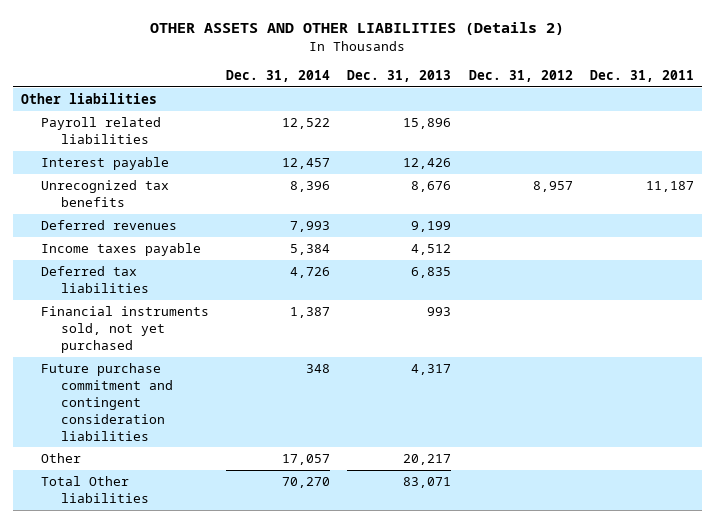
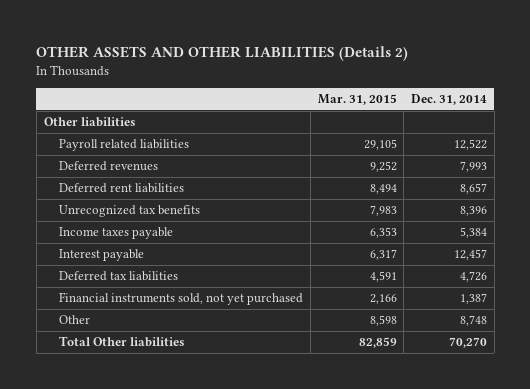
[347,69,452,82] Dec. 31, 2013 -> none
[468,69,573,82] Dec. 31, 2012 -> none
[589,69,694,82] Dec. 31, 2011 -> none
none -> [317,94,397,106] Mar. 31, 2015
none -> [59,183,185,194] Deferred rent liabilities
[41,180,170,208] Unrecognized tax benefits -> [59,205,201,218] Unrecognized tax benefits
[41,157,170,171] Interest payable -> [59,249,145,262] Interest payable
[41,363,174,441] Future purchase commitment and contingent consideration liabilities -> none
[282,454,331,466] 17,057 -> [459,315,487,327] 8,748

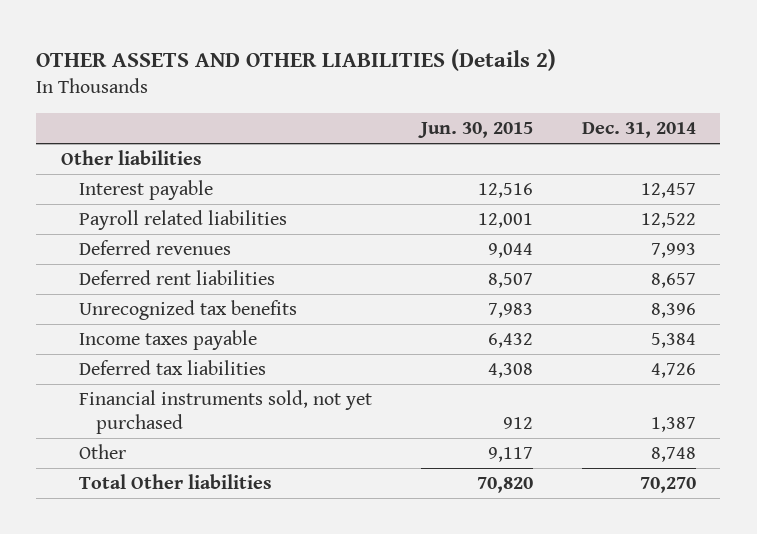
[317,94,397,106] Mar. 31, 2015 -> none
none -> [417,122,533,139] Jun. 30, 2015
[59,249,145,262] Interest payable -> [78,180,213,201] Interest payable

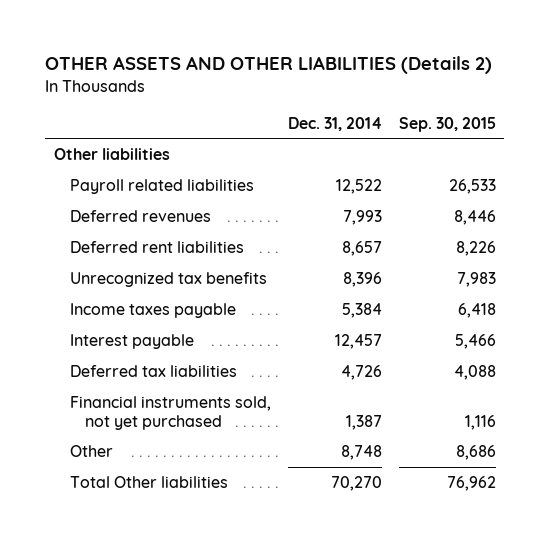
[417,122,533,139] Jun. 30, 2015 -> none
none -> [398,116,496,132] Sep. 30, 2015
[78,180,213,201] Interest payable -> [69,333,194,349] Interest payable

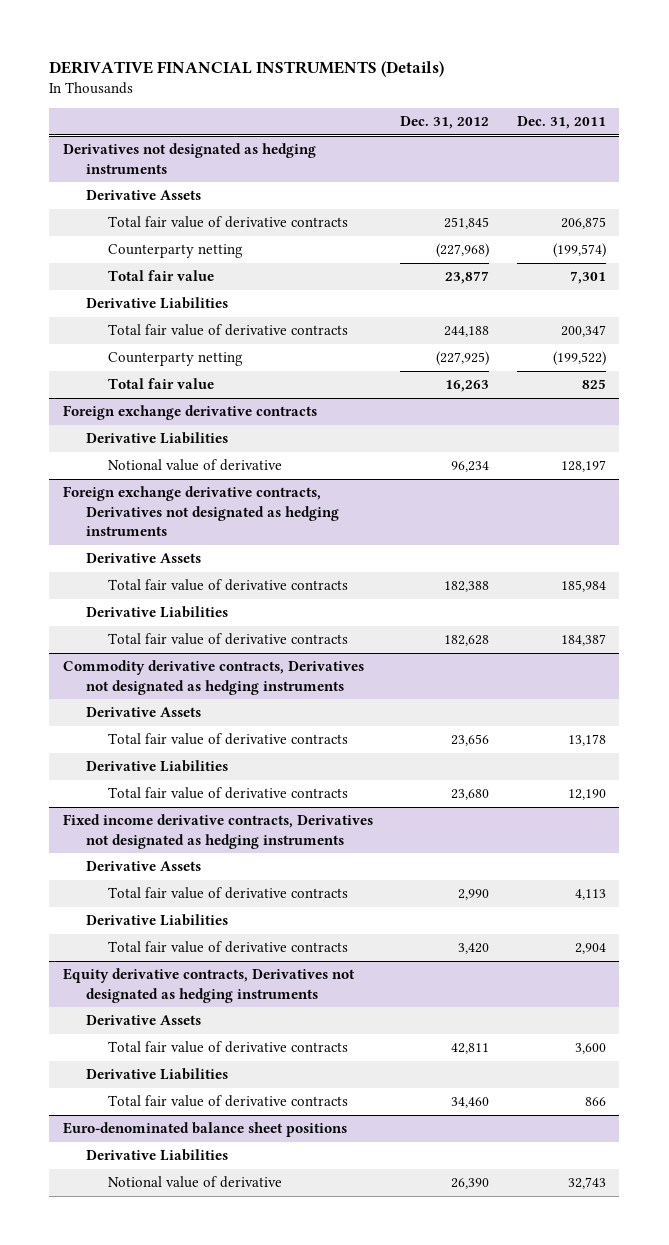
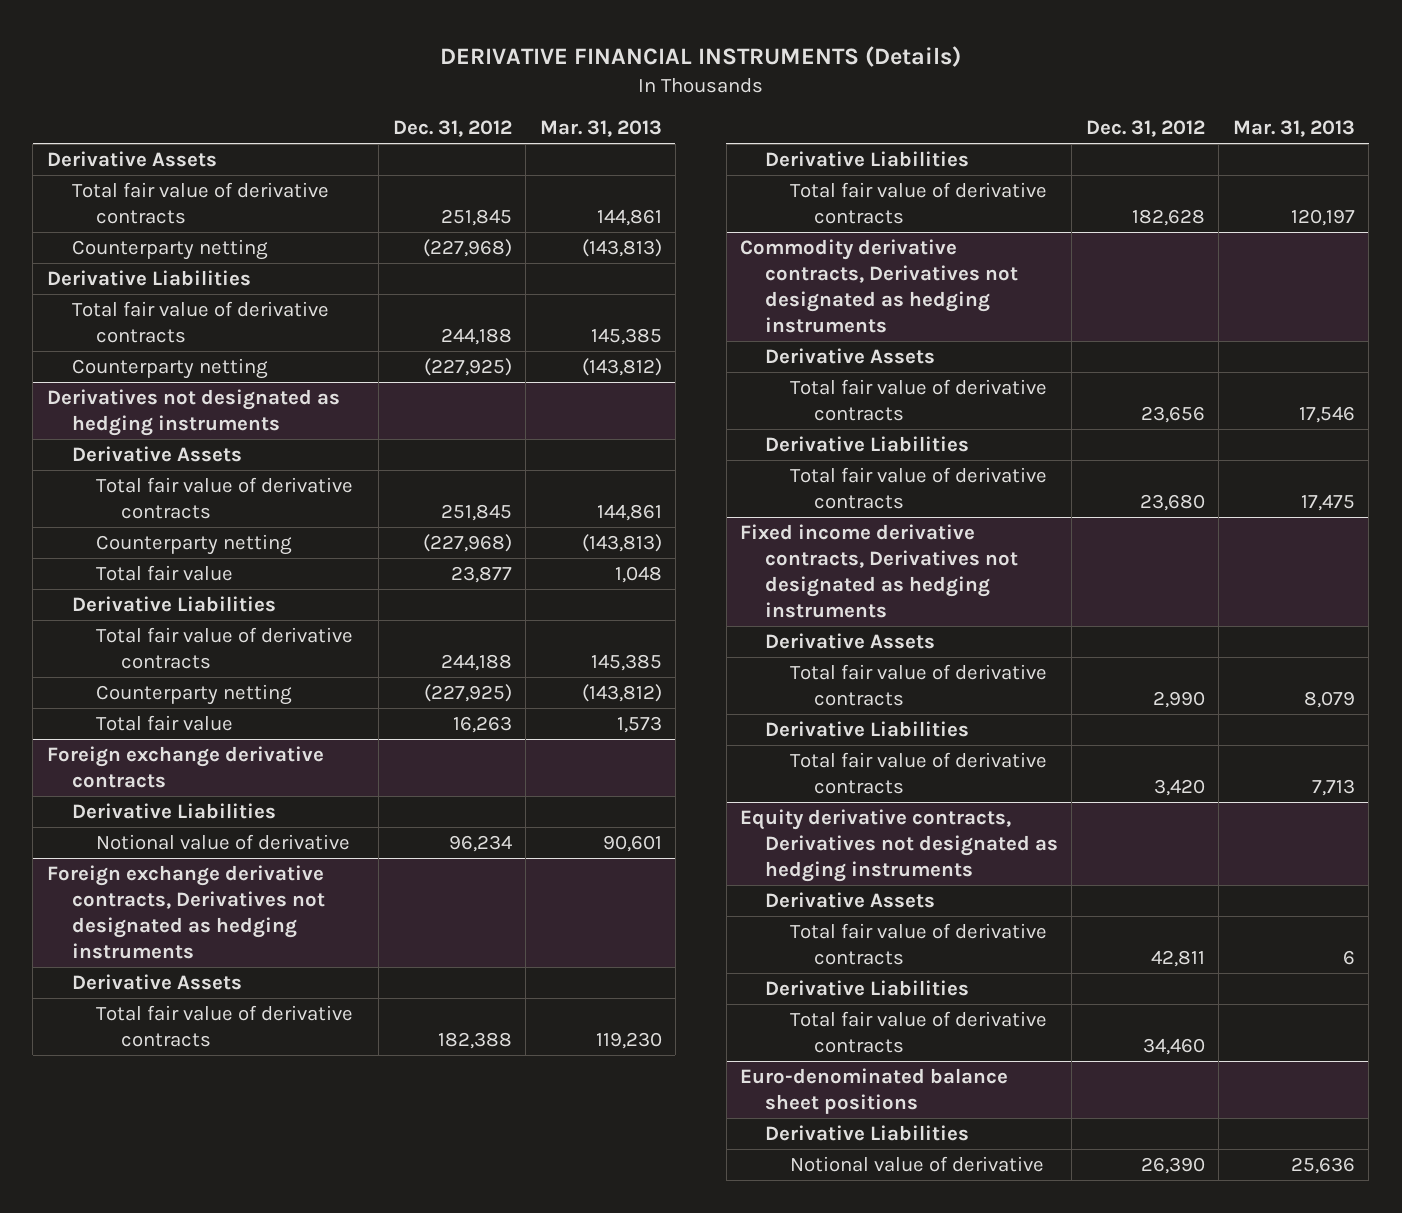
[516,116,606,130] Dec. 31, 2011 -> none
none -> [539,120,662,138] Mar. 31, 2013
none -> [46,150,217,167] Derivative Assets
none -> [71,181,329,224] Total fair value of derivative contracts
none -> [71,238,268,260] Counterparty netting
none -> [46,269,251,286] Derivative Liabilities
none -> [71,300,329,343] Total fair value of derivative contracts
none -> [71,357,268,379] Counterparty netting

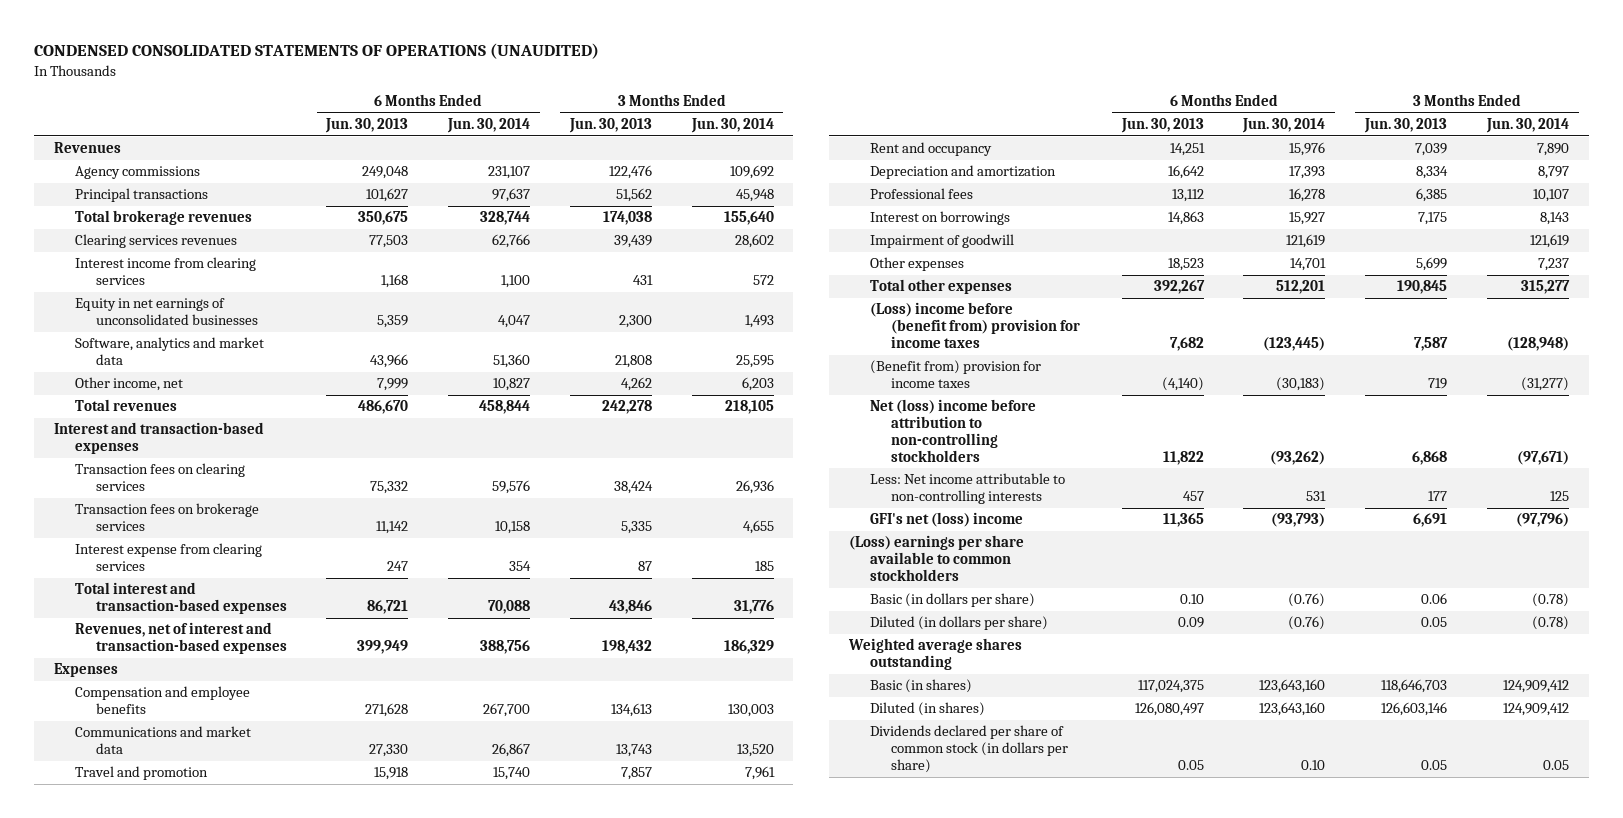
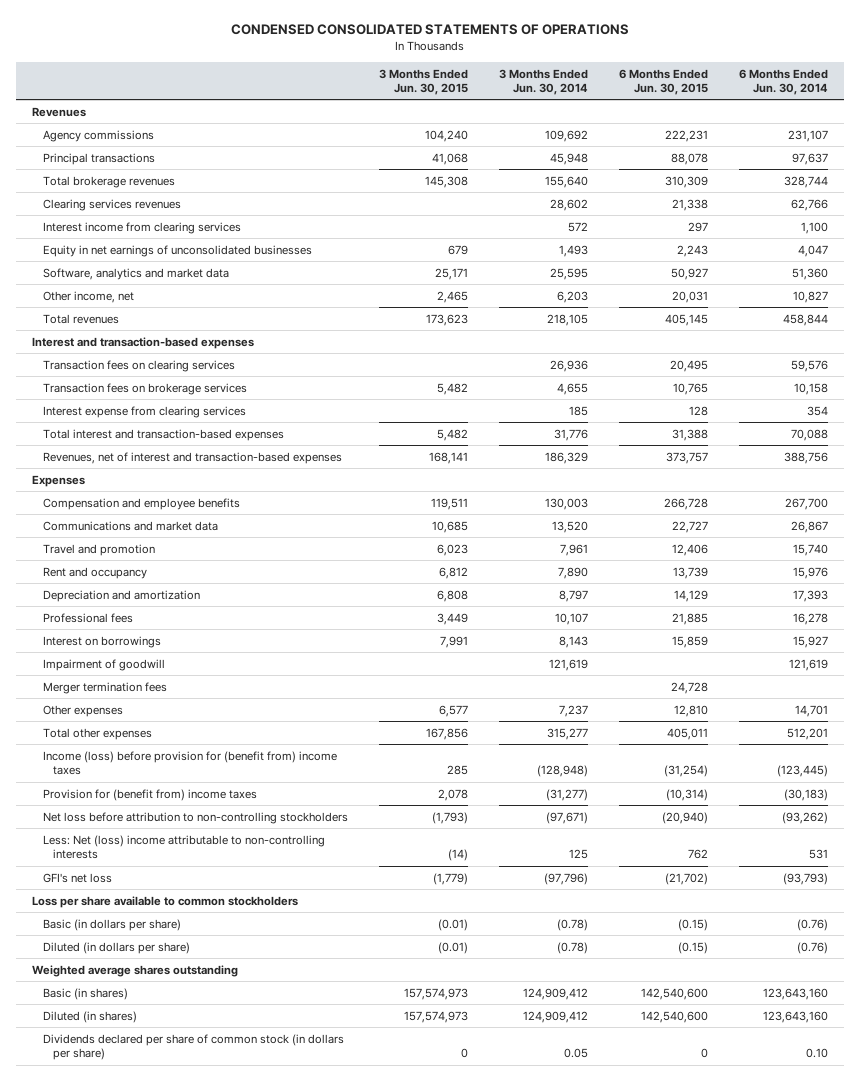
[34,43,600,60] CONDENSED CONSOLIDATED STATEMENTS OF OPERATIONS (UNAUDITED) -> [231,24,630,36] CONDENSED CONSOLIDATED STATEMENTS OF OPERATIONS
[325,118,409,134] Jun. 30, 2013 -> none
[568,118,652,134] Jun. 30, 2013 -> none
none -> [378,68,468,95] 3 Months Ended Jun. 30, 2015
none -> [619,68,709,95] 6 Months Ended Jun. 30, 2015
none -> [42,681,167,694] Merger termination fees
[870,302,1080,349] (Loss) income before (benefit from) provision for income taxes -> [42,750,337,776] Income (loss) before provision for (benefit from) income taxes
[870,360,1042,389] (Benefit from) provision for income taxes -> [42,788,257,801] Provision for (benefit from) income taxes
[870,399,1037,462] Net (loss) income before attribution to non-controlling stockholders -> [42,811,348,824] Net loss before attribution to non-controlling stockholders
[870,473,1066,505] Less: Net income attributable to non-controlling interests -> [42,834,325,860] Less: Net (loss) income attributable to non-controlling interests
[870,512,1024,528] GFI's net (loss) income -> [42,872,112,883] GFI's net loss
[849,535,1025,582] (Loss) earnings per share available to common stockholders -> [32,895,299,908] Loss per share available to common stockholders

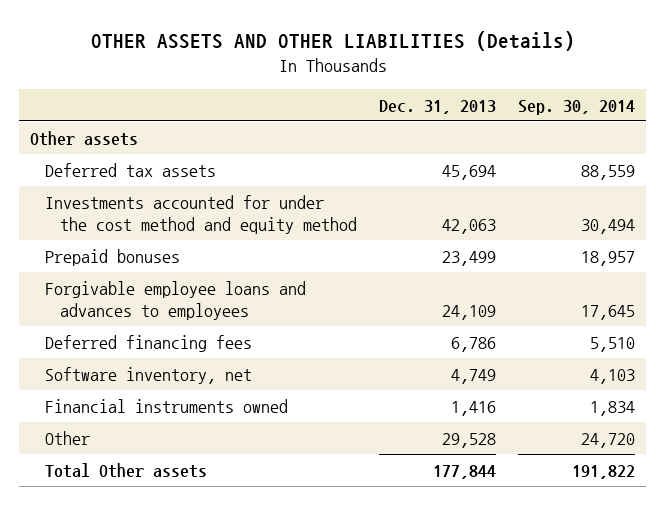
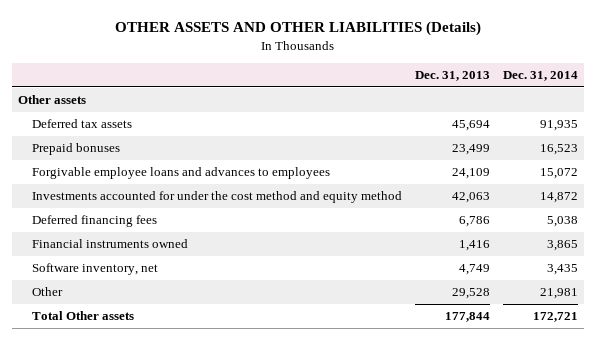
[518,99,636,115] Sep. 30, 2014 -> none
none -> [502,70,578,81] Dec. 31, 2014
[45,194,358,235] Investments accounted for under the cost method and equity method -> [31,191,402,204] Investments accounted for under the cost method and equity method
[45,366,253,384] Software inventory, net -> [31,263,158,276] Software inventory, net

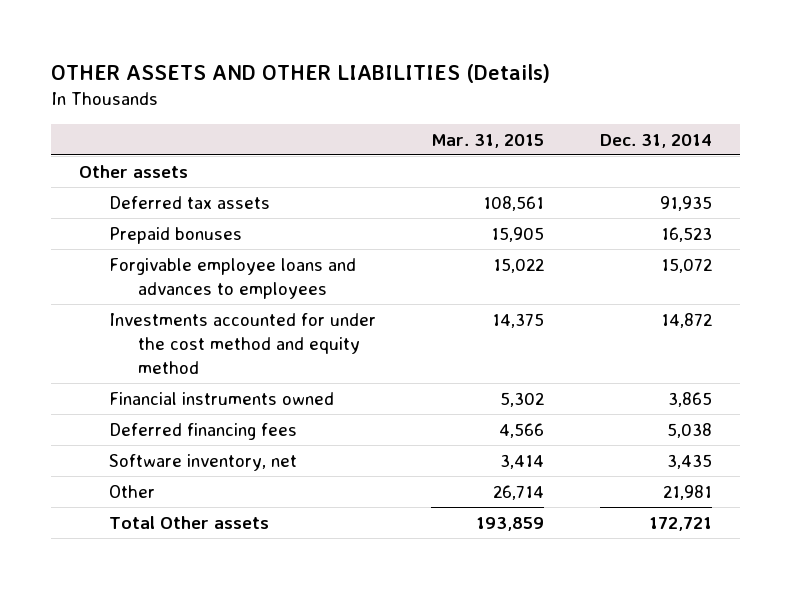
[414,70,490,81] Dec. 31, 2013 -> none
none -> [431,133,545,148] Mar. 31, 2015
[31,215,157,228] Deferred financing fees -> [108,422,297,440] Deferred financing fees

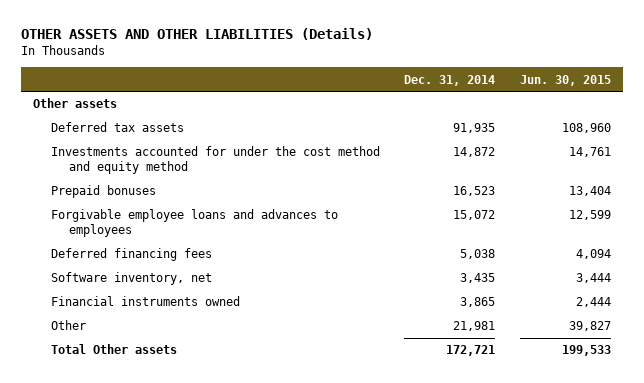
[431,133,545,148] Mar. 31, 2015 -> none
none -> [519,74,611,86] Jun. 30, 2015
[108,312,376,374] Investments accounted for under the cost method and equity method -> [50,146,380,175] Investments accounted for under the cost method and equity method
[108,391,334,405] Financial instruments owned -> [50,296,240,307] Financial instruments owned

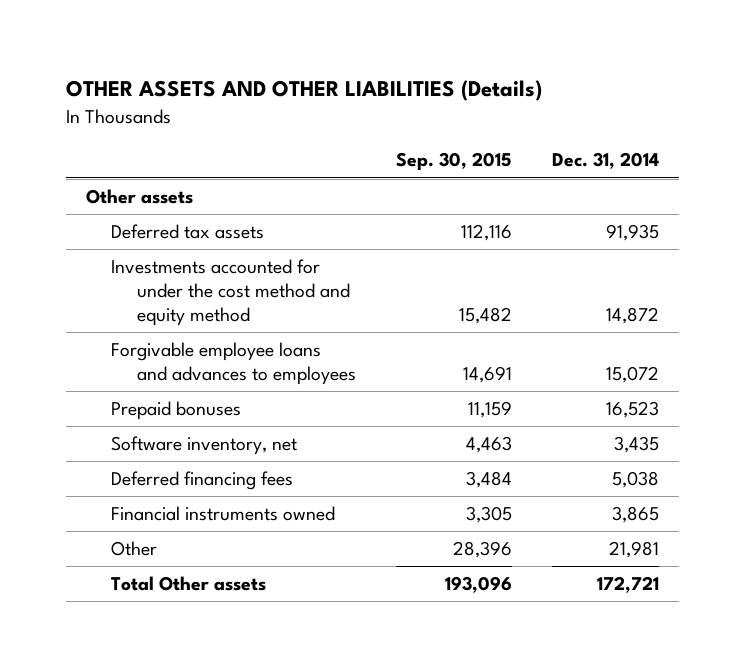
[519,74,611,86] Jun. 30, 2015 -> none
none -> [395,152,512,172] Sep. 30, 2015
[50,185,156,199] Prepaid bonuses -> [111,401,242,421] Prepaid bonuses
[50,248,212,262] Deferred financing fees -> [111,471,294,491] Deferred financing fees

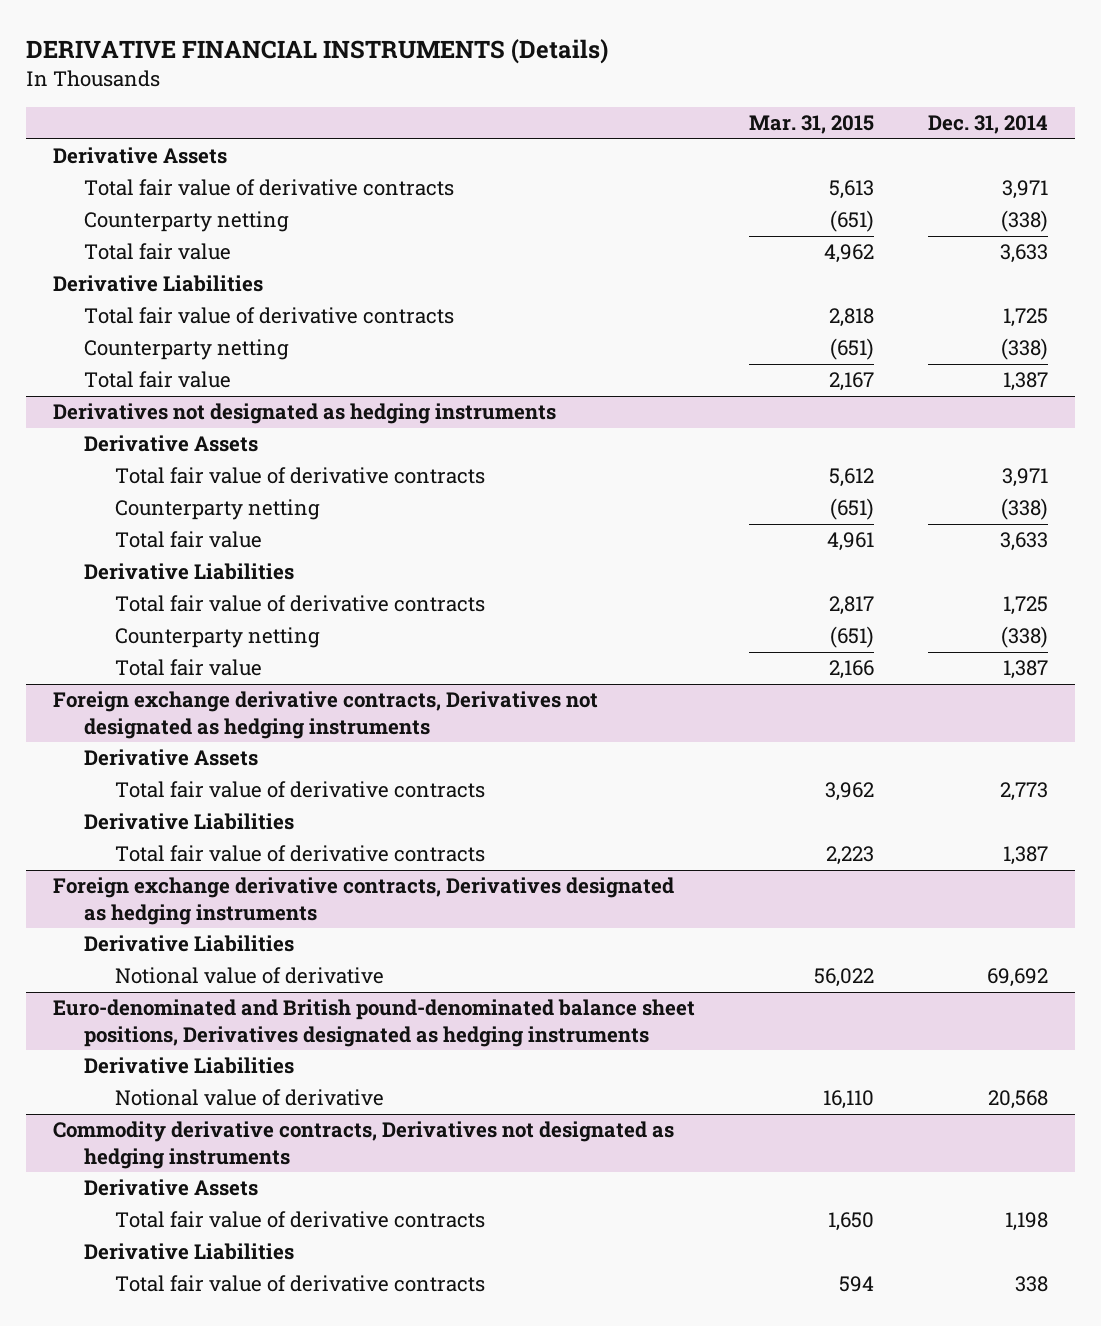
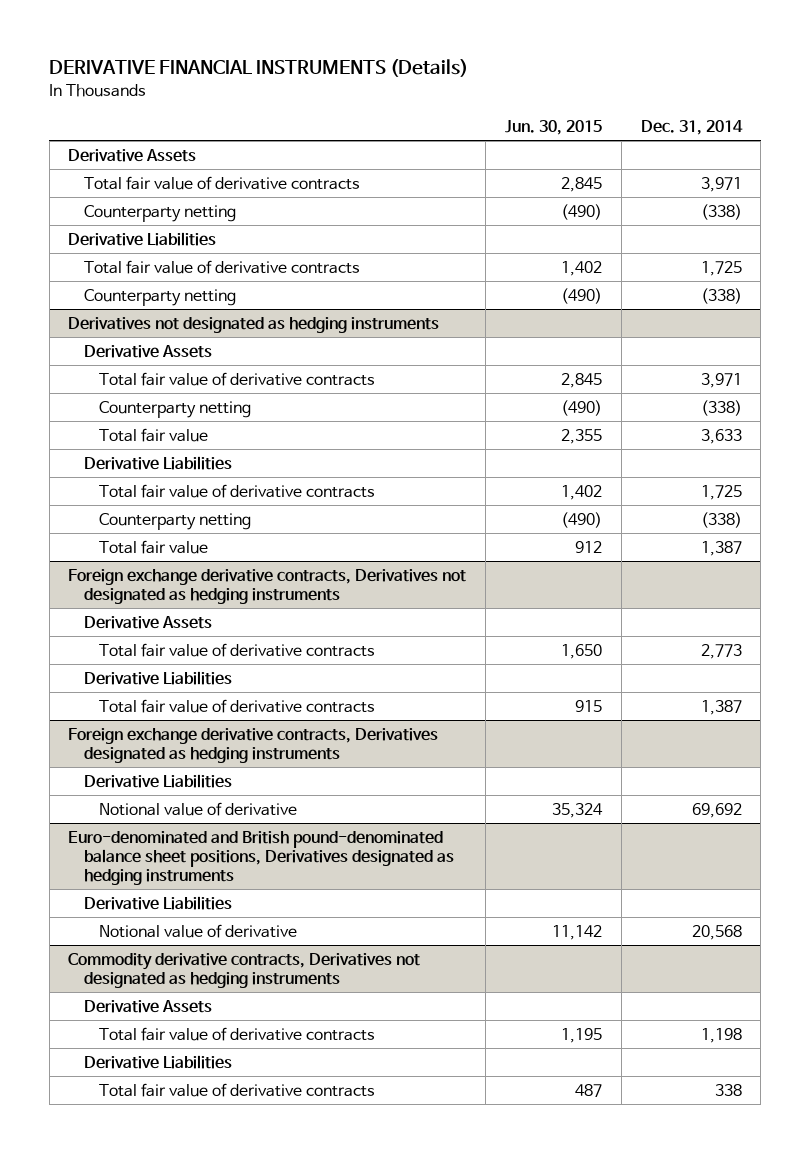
[749,115,875,135] Mar. 31, 2015 -> none
none -> [504,120,602,136] Jun. 30, 2015
[84,243,232,261] Total fair value -> none
[84,371,232,389] Total fair value -> none

